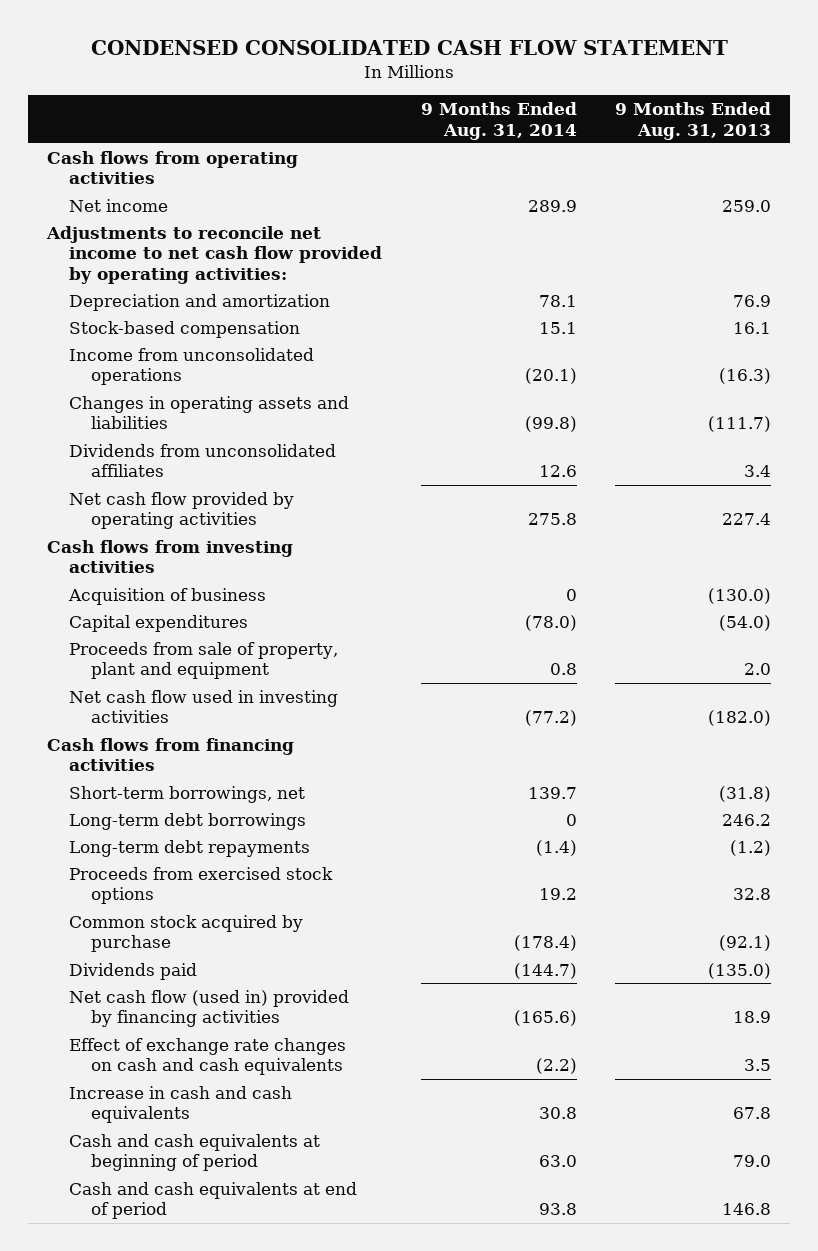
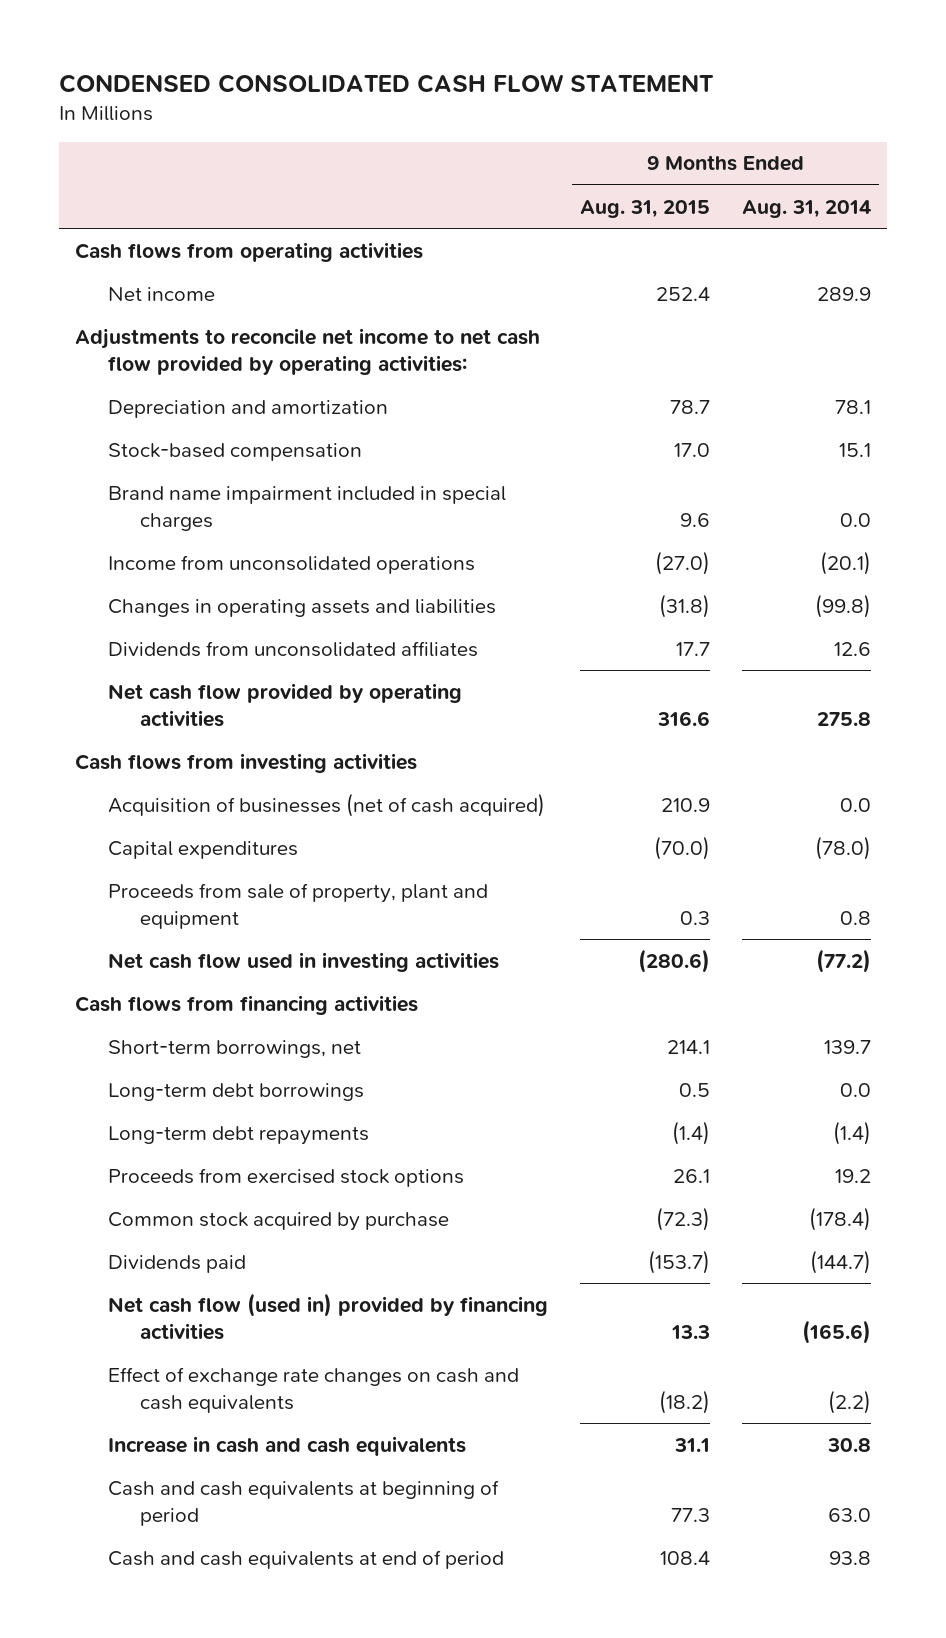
[615,102,772,140] 9 Months Ended Aug. 31, 2013 -> none
none -> [579,199,710,218] Aug. 31, 2015
none -> [107,485,506,531] Brand name impairment included in special charges
[68,587,267,605] Acquisition of business -> [107,792,545,817] Acquisition of businesses (net of cash acquired)
[565,588,577,601] 0 -> [840,797,872,812] 0.0
[565,813,577,826] 0 -> [840,1082,872,1097] 0.0

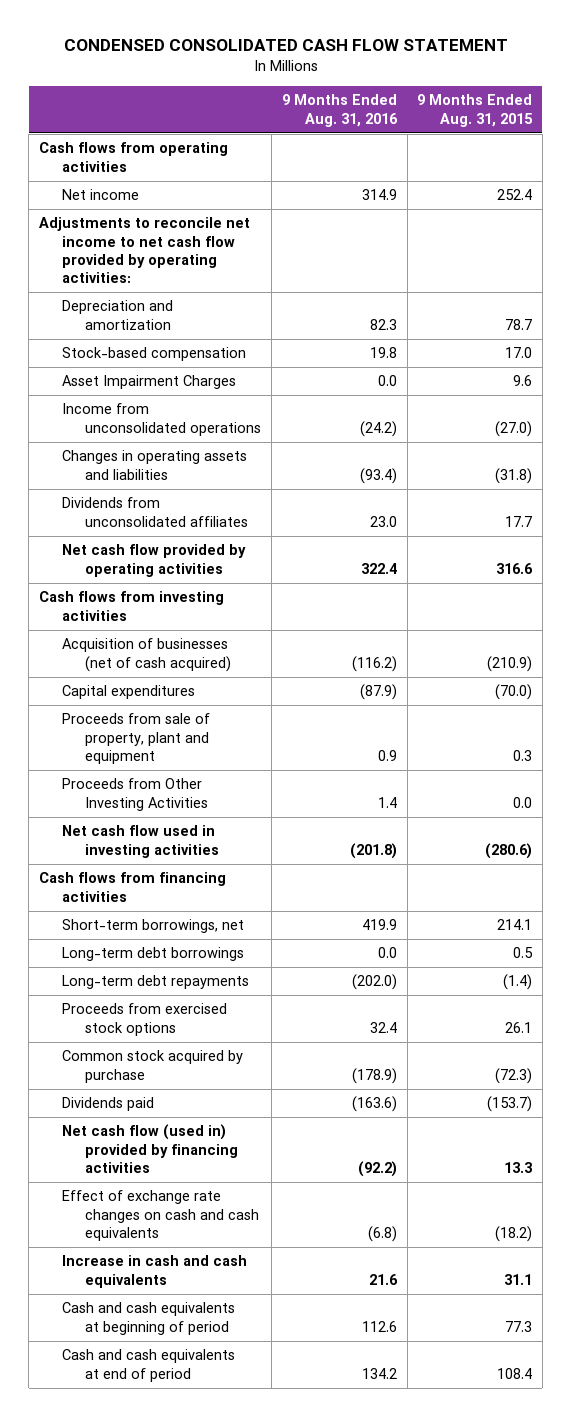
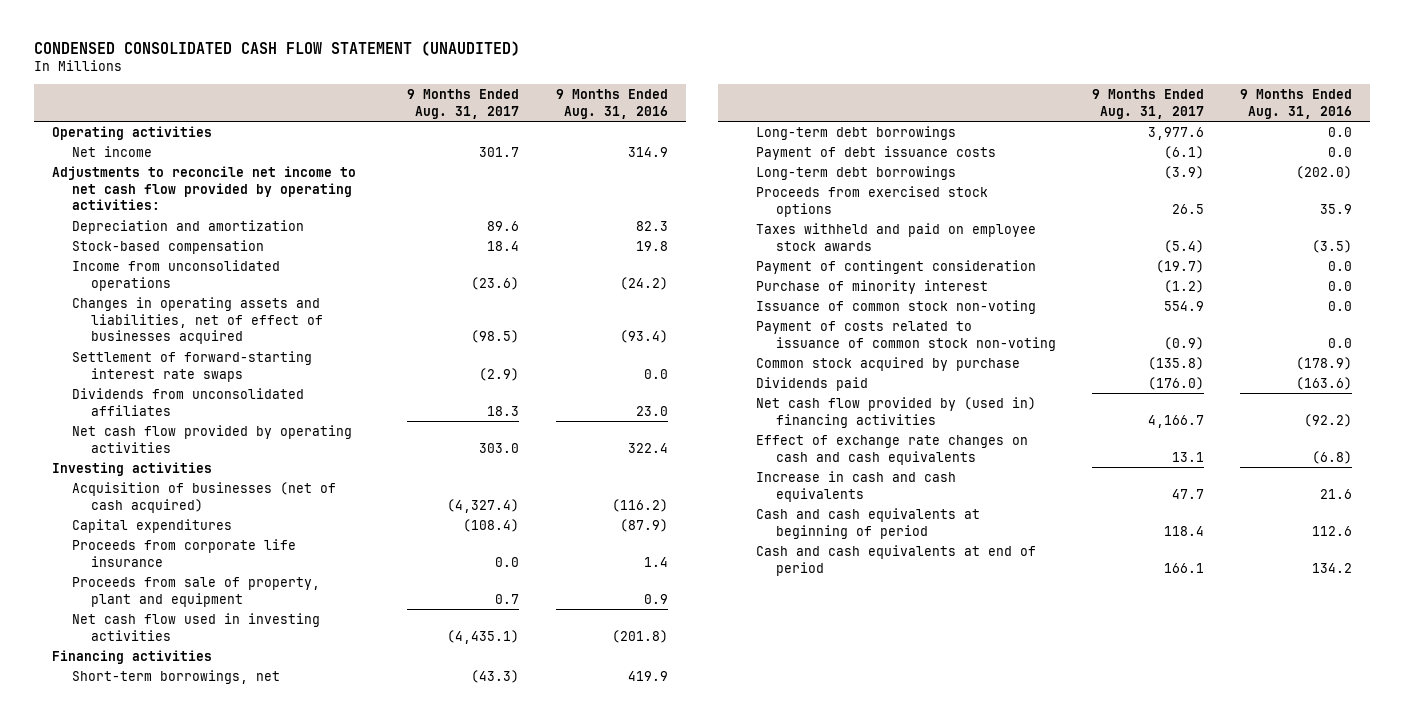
[63,39,508,52] CONDENSED CONSOLIDATED CASH FLOW STATEMENT -> [33,40,520,56] CONDENSED CONSOLIDATED CASH FLOW STATEMENT (UNAUDITED)
[417,94,534,127] 9 Months Ended Aug. 31, 2015 -> none
none -> [407,89,520,120] 9 Months Ended Aug. 31, 2017
[38,142,228,172] Cash flows from operating activities -> [51,125,212,140] Operating activities
[62,375,237,390] Asset Impairment Charges -> none
[62,450,248,480] Changes in operating assets and liabilities -> [71,296,324,345] Changes in operating assets and liabilities, net of effect of businesses acquired
none -> [71,350,312,382] Settlement of forward-starting interest rate swaps
[38,591,224,621] Cash flows from investing activities -> [51,461,212,476] Investing activities
none -> [71,538,296,567] Proceeds from corporate life insurance
[62,778,209,811] Proceeds from Other Investing Activities -> none
[38,872,226,902] Cash flows from financing activities -> [51,649,212,664] Financing activities
none -> [755,145,996,160] Payment of debt issuance costs
[62,975,250,990] Long-term debt repayments -> [755,165,956,180] Long-term debt borrowings
[369,1021,397,1033] 32.4 -> [1320,203,1353,214] 35.9
none -> [755,222,1036,251] Taxes withheld and paid on employee stock awards
none -> [755,259,1036,274] Payment of contingent consideration
none -> [755,279,988,294] Purchase of minority interest
none -> [755,299,1036,314] Issuance of common stock non-voting
none -> [755,320,1056,351] Payment of costs related to issuance of common stock non-voting
[62,1124,239,1173] Net cash flow (used in) provided by financing activities -> [755,396,1036,428] Net cash flow provided by (used in) financing activities

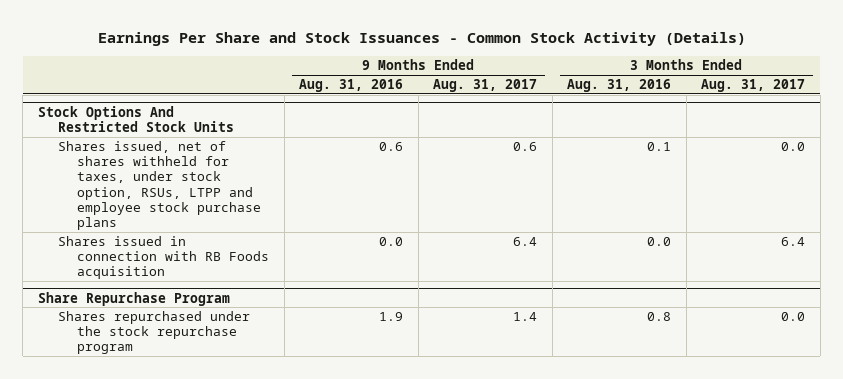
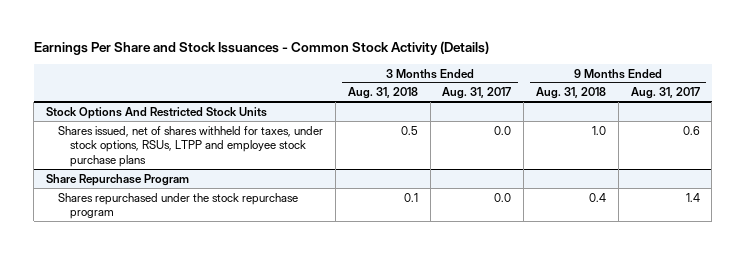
[299,79,404,93] Aug. 31, 2016 -> none
[567,79,672,93] Aug. 31, 2016 -> none
none -> [347,87,418,100] Aug. 31, 2018
none -> [536,87,607,100] Aug. 31, 2018
[57,236,270,280] Shares issued in connection with RB Foods acquisition -> none
[57,141,262,230] Shares issued, net of shares withheld for taxes, under stock option, RSUs, LTPP and employee stock purchase plans -> [58,125,324,167] Shares issued, net of shares withheld for taxes, under stock options, RSUs, LTPP and employee stock purchase plans

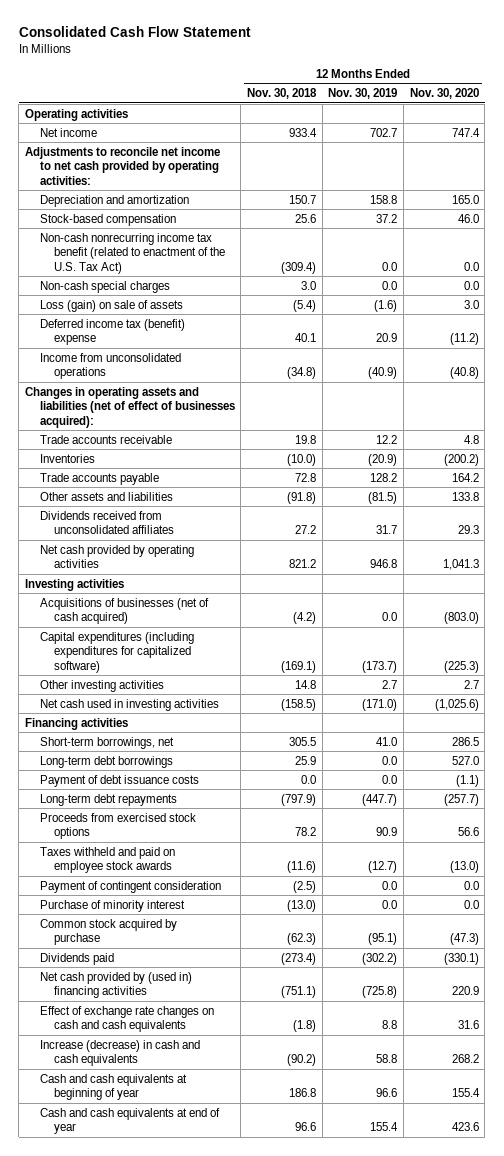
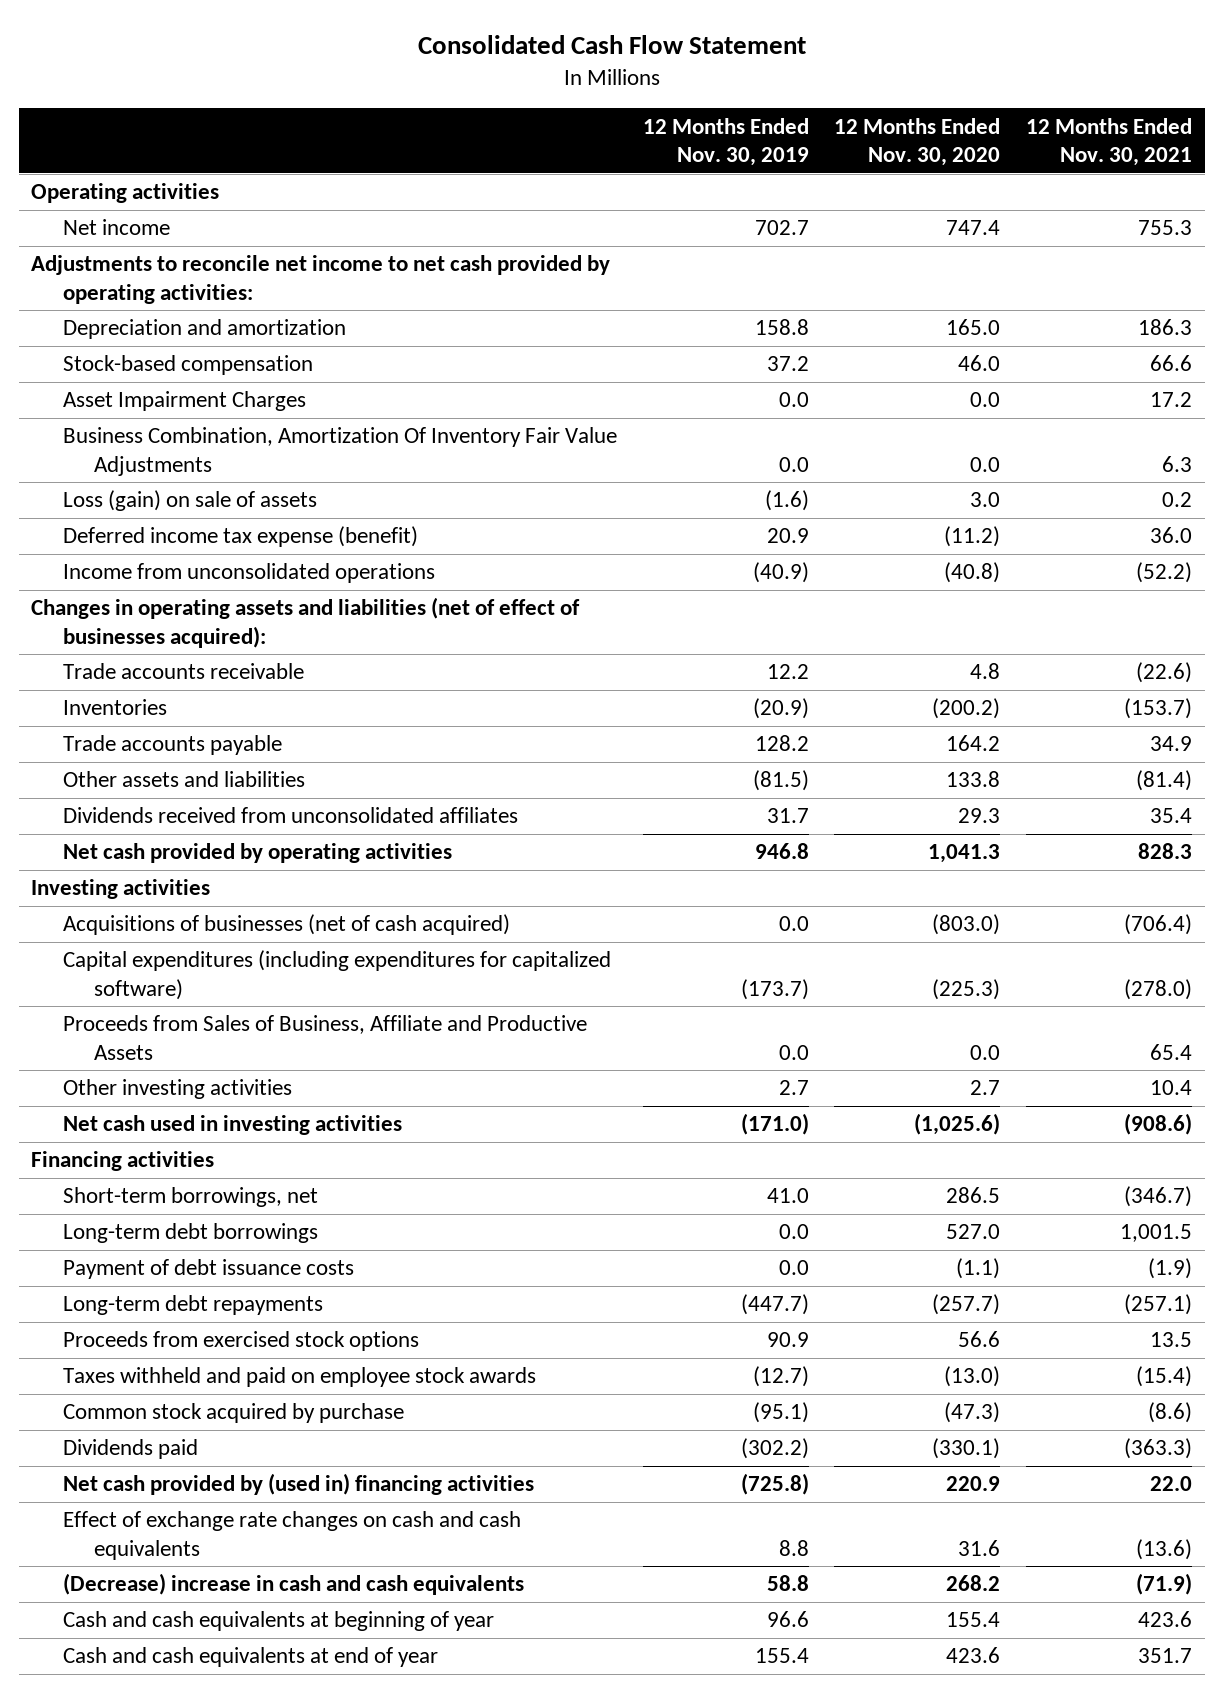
[246,88,317,100] Nov. 30, 2018 -> none
none -> [1025,117,1192,167] 12 Months Ended Nov. 30, 2021
[39,232,225,274] Non-cash nonrecurring income tax benefit (related to enactment of the U.S. Tax Act) -> none
[39,280,170,293] Non-cash special charges -> none
none -> [62,391,306,412] Asset Impairment Charges
none -> [62,427,617,476] Business Combination, Amortization Of Inventory Fair Value Adjustments
[39,318,185,346] Deferred income tax (benefit) expense -> [62,526,418,548] Deferred income tax expense (benefit)
none -> [62,1015,587,1060] Proceeds from Sales of Business, Affiliate and Productive Assets
[39,880,221,893] Payment of contingent consideration -> none
[39,899,185,912] Purchase of minority interest -> none
[39,1039,200,1067] Increase (decrease) in cash and cash equivalents -> [62,1573,524,1596] (Decrease) increase in cash and cash equivalents

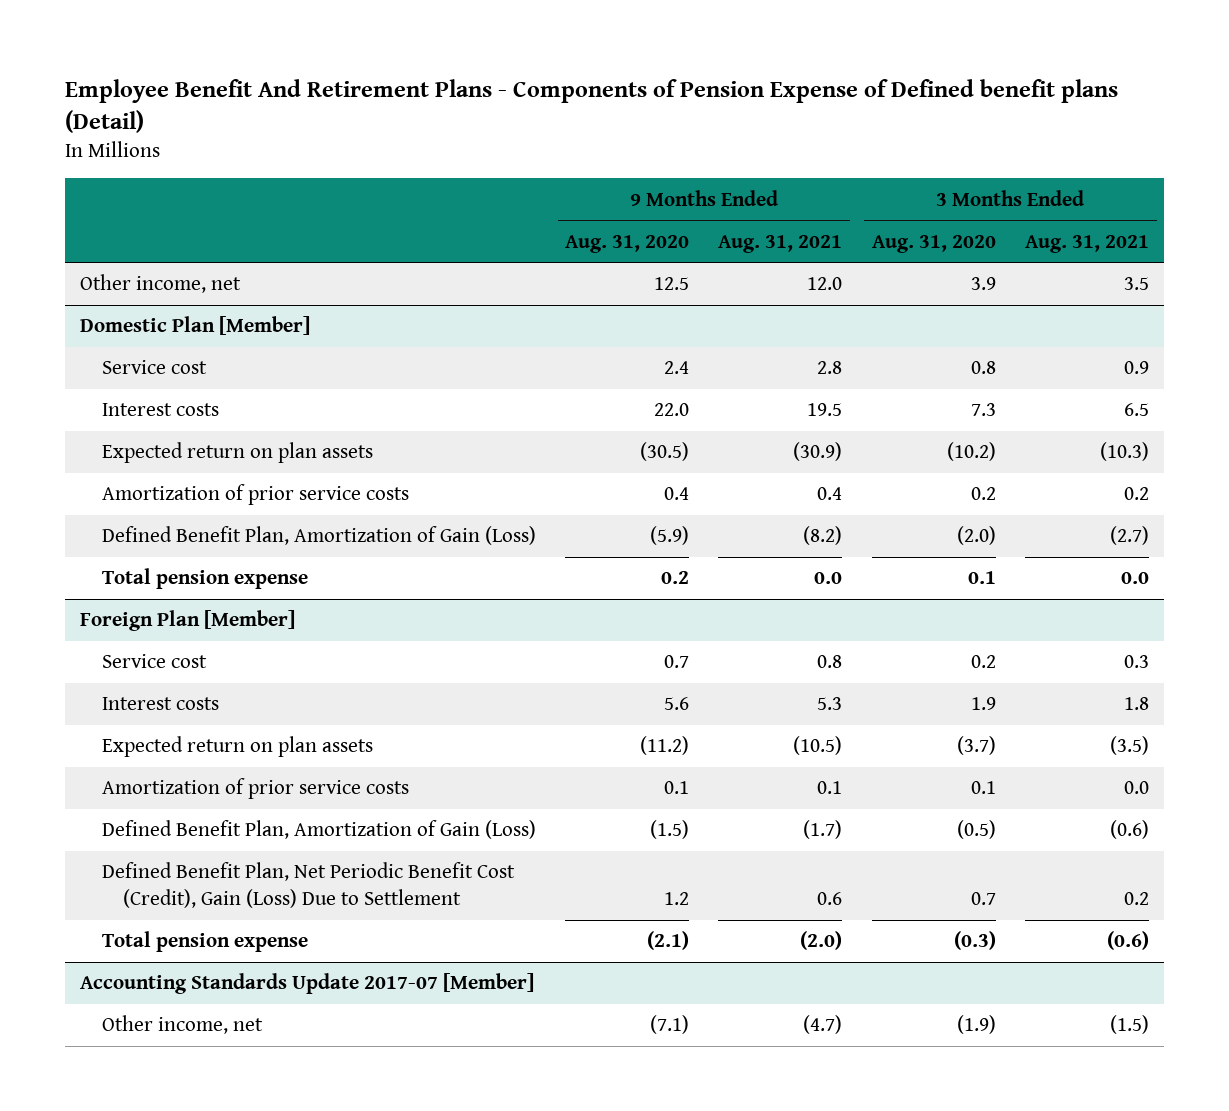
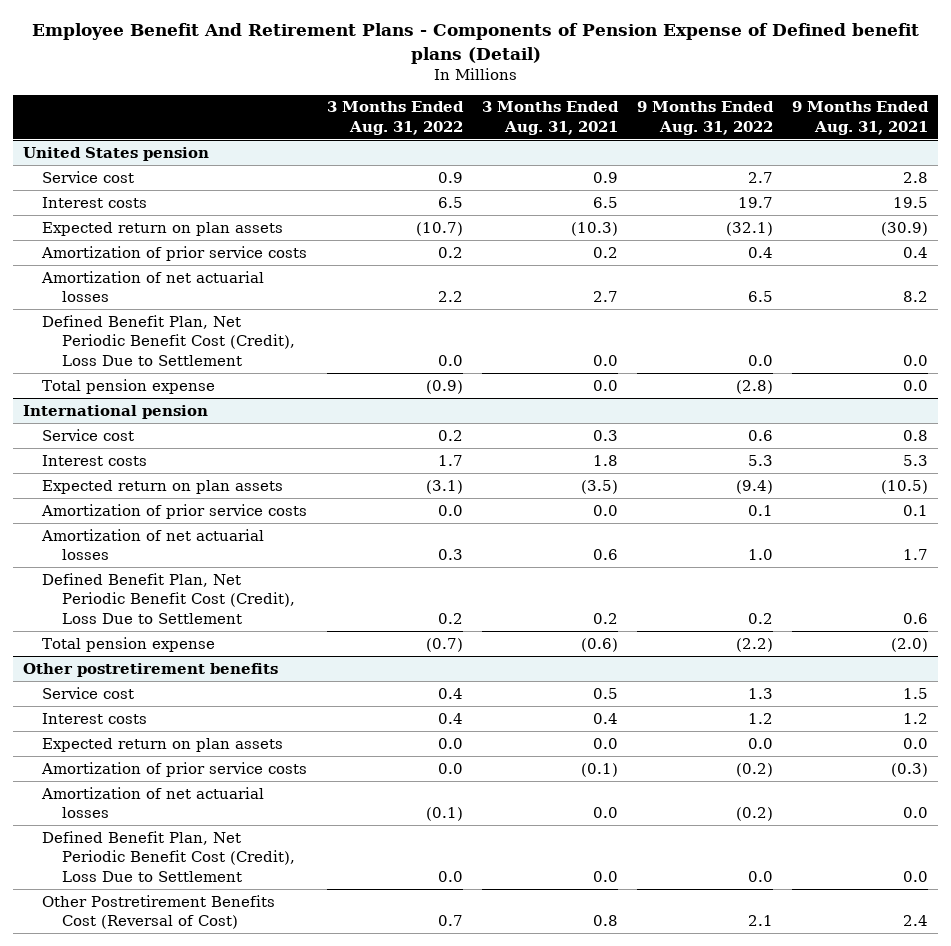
[564,234,689,253] Aug. 31, 2020 -> none
[871,234,996,253] Aug. 31, 2020 -> none
none -> [326,101,464,135] 3 Months Ended Aug. 31, 2022
none -> [637,101,775,135] 9 Months Ended Aug. 31, 2022
[79,274,241,294] Other income, net -> none
[79,316,310,336] Domestic Plan [Member] -> [22,146,209,161] United States pension
[101,526,536,546] Defined Benefit Plan, Amortization of Gain (Loss) -> [41,270,265,303] Amortization of net actuarial losses
[803,526,843,546] (8.2) -> [903,291,929,303] 8.2
[1110,526,1150,546] (2.7) -> [592,291,618,303] 2.7
none -> [42,314,295,366] Defined Benefit Plan, Net Periodic Benefit Cost (Credit), Loss Due to Settlement
[79,610,295,632] Foreign Plan [Member] -> [22,404,208,419] International pension
[101,820,536,840] Defined Benefit Plan, Amortization of Gain (Loss) -> [41,528,265,561] Amortization of net actuarial losses
[803,820,843,840] (1.7) -> [903,549,929,561] 1.7
[1110,820,1150,840] (0.6) -> [592,549,618,561] 0.6
[101,862,515,908] Defined Benefit Plan, Net Periodic Benefit Cost (Credit), Gain (Loss) Due to Settlement -> [42,572,295,624] Defined Benefit Plan, Net Periodic Benefit Cost (Credit), Loss Due to Settlement
[79,973,534,995] Accounting Standards Update 2017-07 [Member] -> none
[101,1015,263,1035] Other income, net -> none
none -> [22,662,278,677] Other postretirement benefits
none -> [42,686,135,699] Service cost
none -> [42,712,148,724] Interest costs
none -> [42,737,284,752] Expected return on plan assets
none -> [41,761,308,777] Amortization of prior service costs
none -> [41,786,265,819] Amortization of net actuarial losses
none -> [42,830,295,882] Defined Benefit Plan, Net Periodic Benefit Cost (Credit), Loss Due to Settlement
none -> [42,894,276,930] Other Postretirement Benefits Cost (Reversal of Cost)

